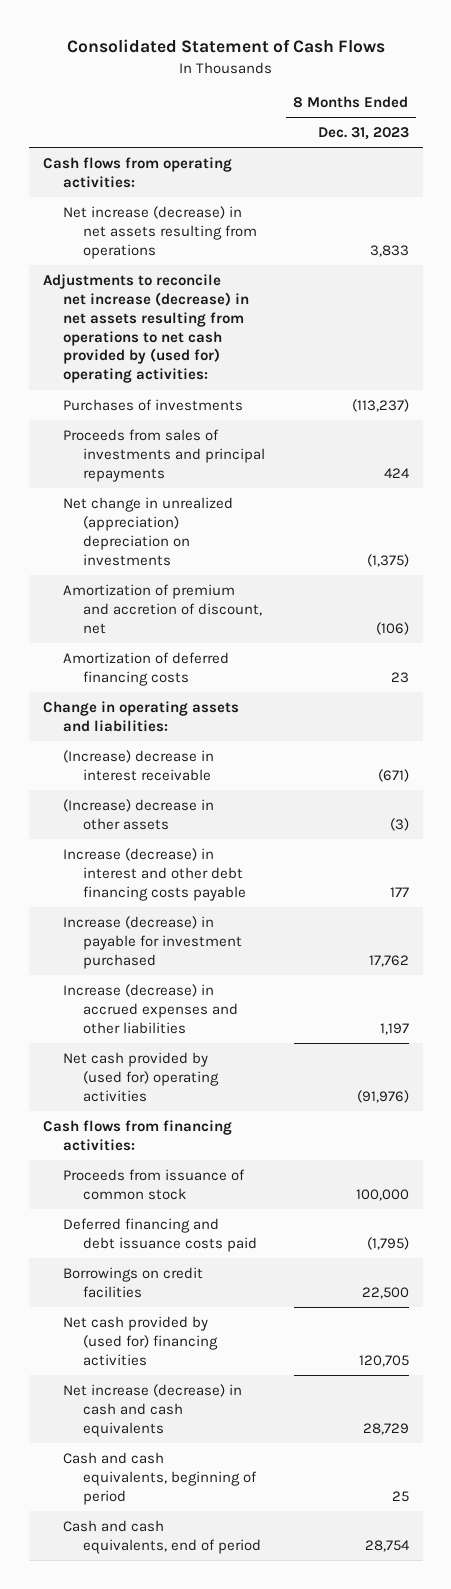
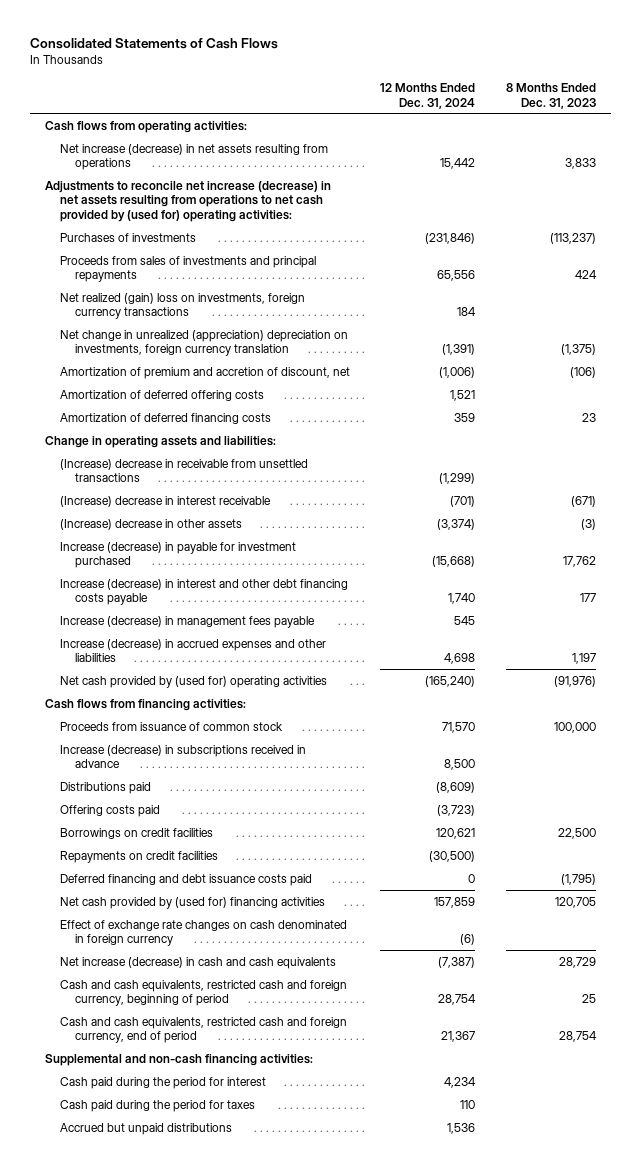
[66,39,385,54] Consolidated Statement of Cash Flows -> [29,38,278,50] Consolidated Statements of Cash Flows
none -> [380,82,476,109] 12 Months Ended Dec. 31, 2024
none -> [59,292,305,320] Net realized (gain) loss on investments, foreign currency transactions
[63,496,234,566] Net change in unrealized (appreciation) depreciation on investments -> [59,329,348,357] Net change in unrealized (appreciation) depreciation on investments, foreign currency translation
none -> [59,389,264,401] Amortization of deferred offering costs
none -> [59,458,308,483] (Increase) decrease in receivable from unsettled transactions
[63,847,247,901] Increase (decrease) in interest and other debt financing costs payable -> [59,578,348,606] Increase (decrease) in interest and other debt financing costs payable
none -> [59,615,315,628] Increase (decrease) in management fees payable
none -> [59,744,306,769] Increase (decrease) in subscriptions received in advance
none -> [59,781,151,794] Distributions paid
none -> [59,804,160,817] Offering costs paid
none -> [59,850,218,863] Repayments on credit facilities
[63,1217,258,1252] Deferred financing and debt issuance costs paid -> [59,873,312,886] Deferred financing and debt issuance costs paid
none -> [59,919,347,947] Effect of exchange rate changes on cash denominated in foreign currency
[63,1451,258,1505] Cash and cash equivalents, beginning of period -> [59,979,347,1007] Cash and cash equivalents, restricted cash and foreign currency, beginning of period
[63,1519,262,1554] Cash and cash equivalents, end of period -> [59,1016,347,1044] Cash and cash equivalents, restricted cash and foreign currency, end of period
none -> [44,1053,313,1066] Supplemental and non-cash financing activities:
none -> [59,1076,266,1089] Cash paid during the period for interest
none -> [59,1099,255,1112] Cash paid during the period for taxes
none -> [59,1122,232,1135] Accrued but unpaid distributions

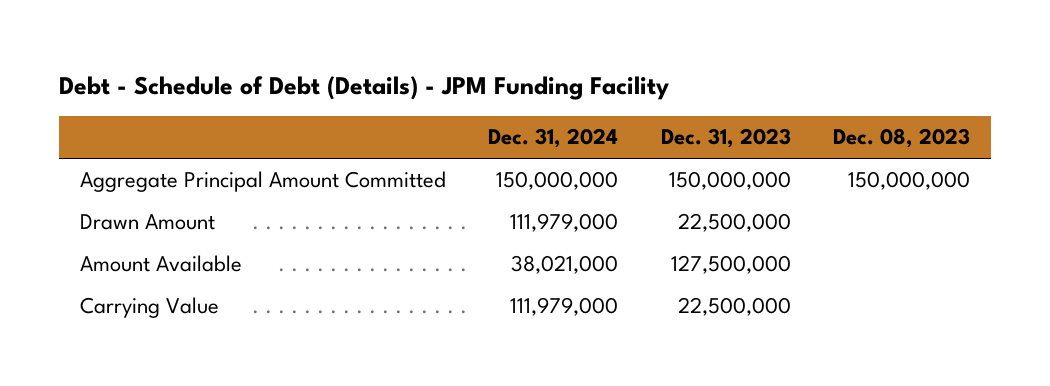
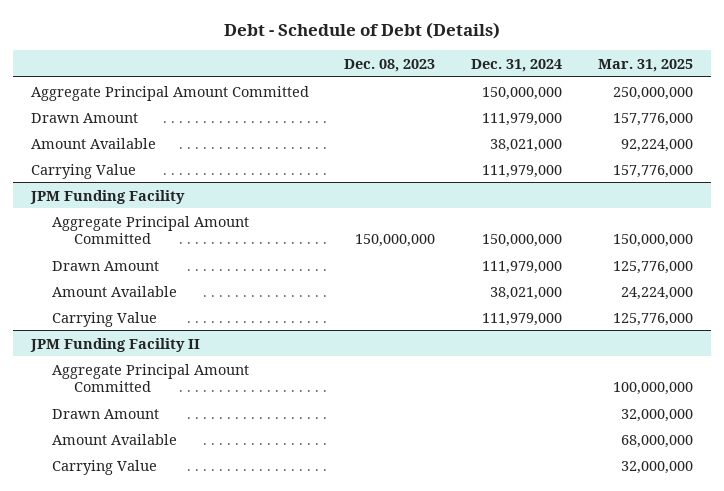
[59,75,670,100] Debt - Schedule of Debt (Details) - JPM Funding Facility -> [223,21,500,39] Debt - Schedule of Debt (Details)
[660,128,791,149] Dec. 31, 2023 -> none
none -> [597,58,693,72] Mar. 31, 2025
none -> [30,85,309,101] Aggregate Principal Amount Committed
none -> [30,112,138,123] Drawn Amount
none -> [30,137,156,149] Amount Available
none -> [30,163,136,179] Carrying Value
none -> [29,189,185,204] JPM Funding Facility
none -> [29,337,200,352] JPM Funding Facility II
none -> [52,363,250,392] Aggregate Principal Amount Committed
none -> [52,408,160,419] Drawn Amount
none -> [52,433,178,445] Amount Available
none -> [52,459,158,475] Carrying Value

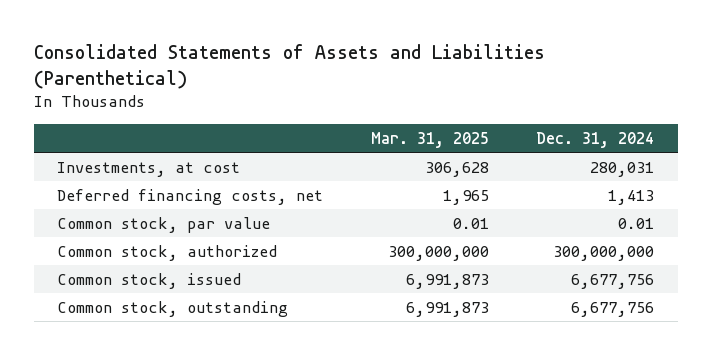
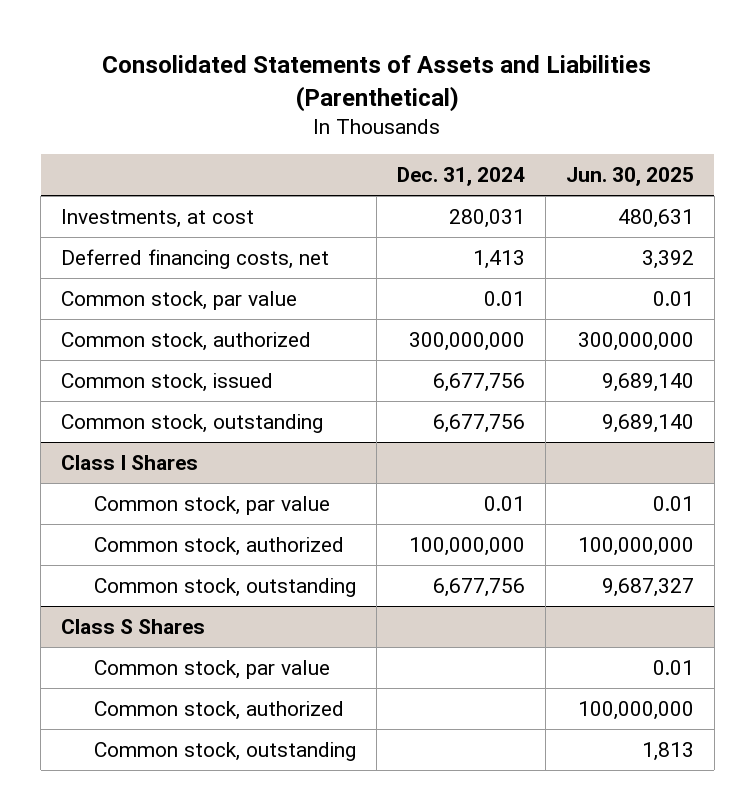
[370,131,489,148] Mar. 31, 2025 -> none
none -> [565,167,694,187] Jun. 30, 2025
none -> [61,454,199,470] Class I Shares
none -> [93,495,330,515] Common stock, par value
none -> [93,536,344,556] Common stock, authorized
none -> [93,577,356,597] Common stock, outstanding
none -> [61,618,206,634] Class S Shares
none -> [93,659,330,679] Common stock, par value
none -> [93,700,344,720] Common stock, authorized
none -> [93,741,356,761] Common stock, outstanding

